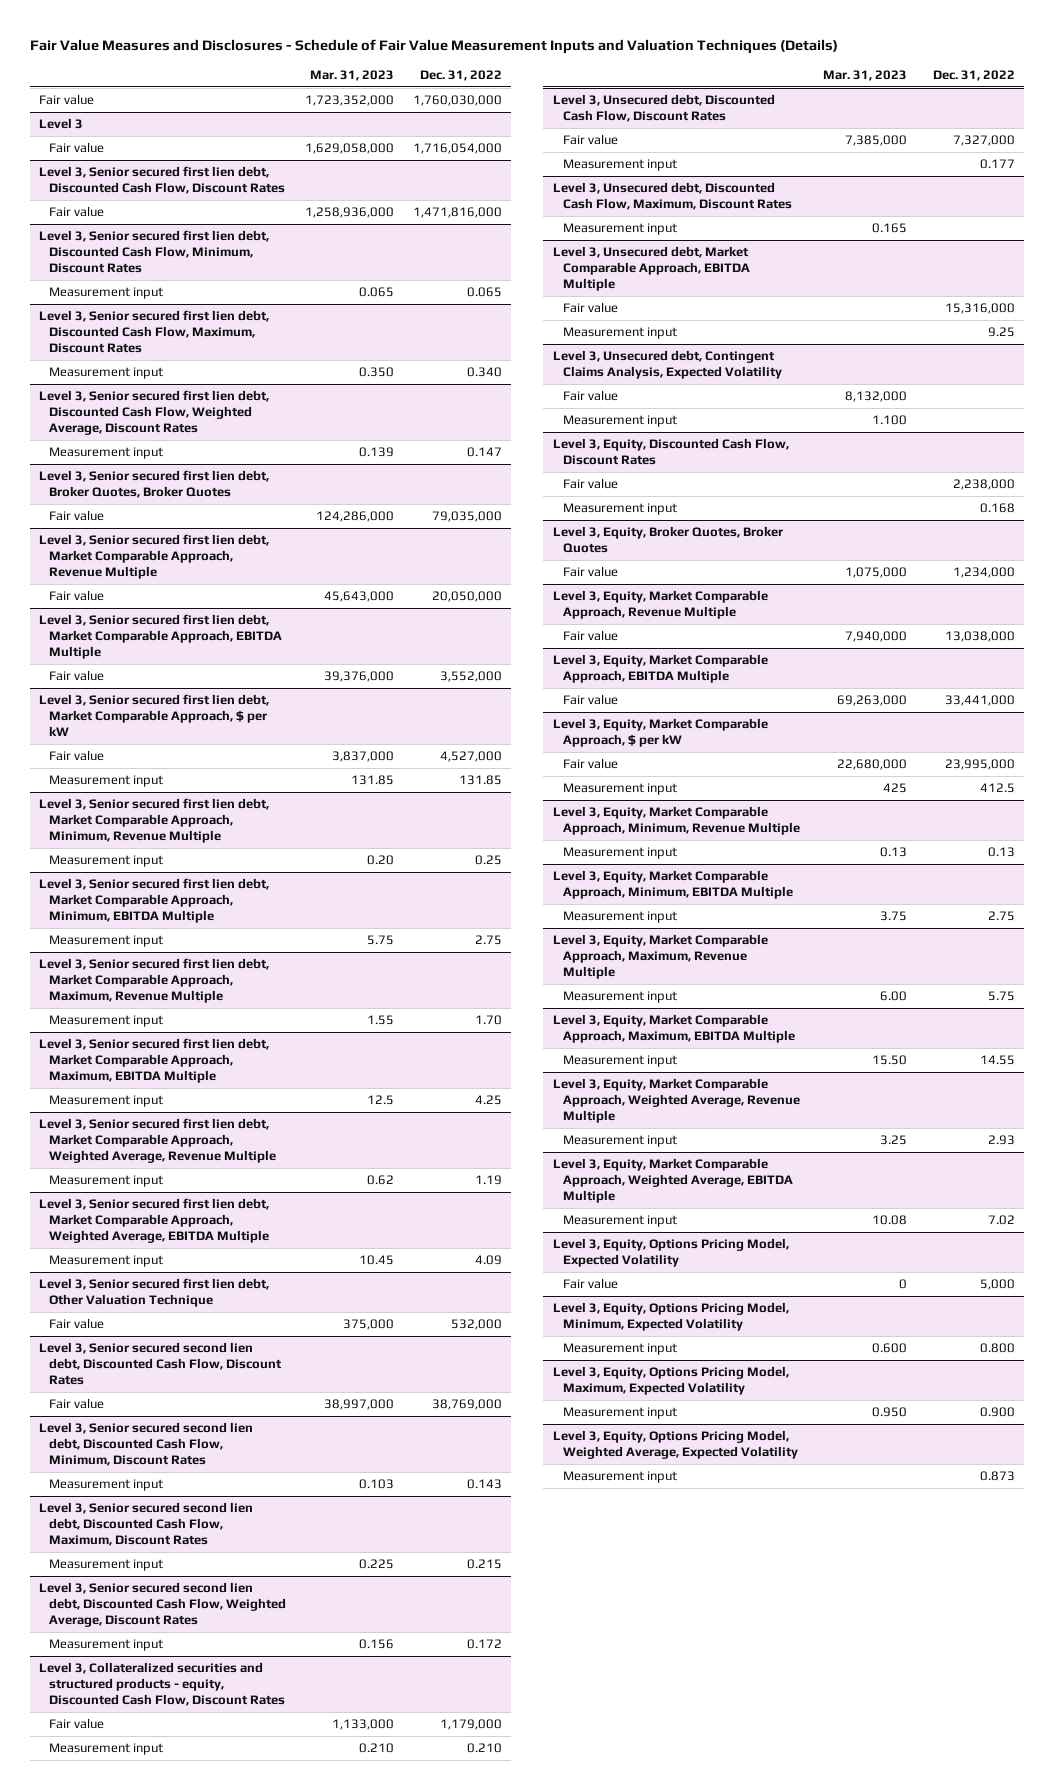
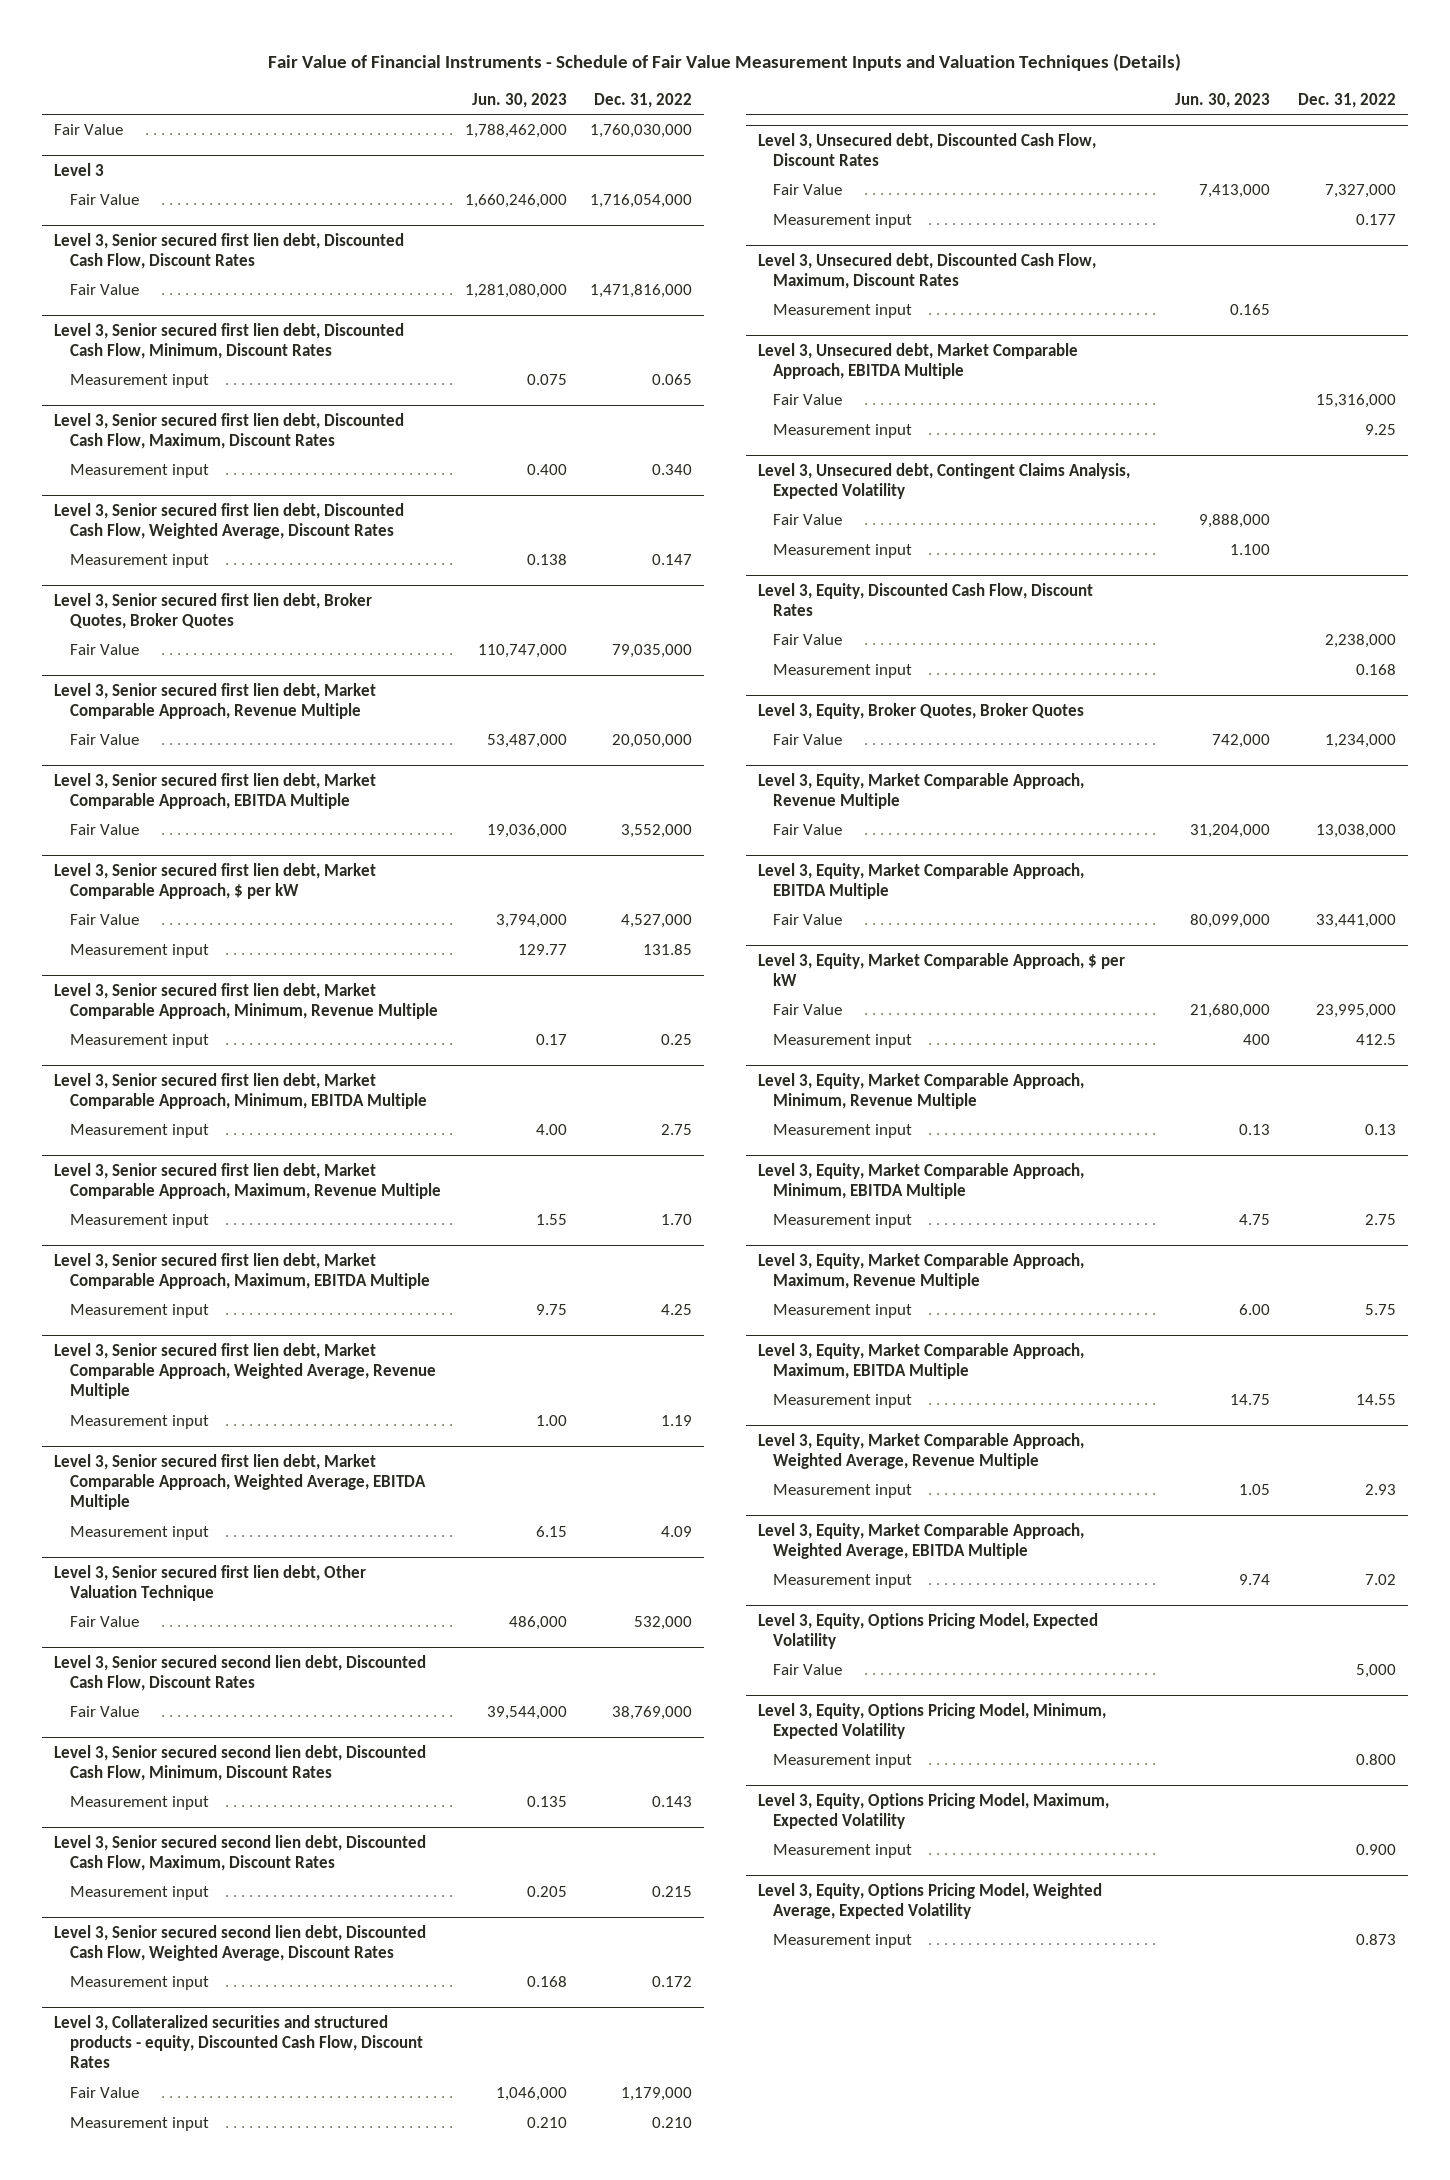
[29,38,838,54] Fair Value Measures and Disclosures - Schedule of Fair Value Measurement Inputs and Valuation Techniques (Details) -> [268,52,1182,71] Fair Value of Financial Instruments - Schedule of Fair Value Measurement Inputs and Valuation Techniques (Details)
[310,69,395,81] Mar. 31, 2023 -> none
none -> [471,92,567,108] Jun. 30, 2023
[39,94,95,106] Fair value -> [53,124,123,136] Fair Value
[49,142,105,154] Fair value -> [69,194,139,206] Fair Value
[49,206,105,218] Fair value -> [69,284,139,296] Fair Value
[49,510,105,522] Fair value -> [69,644,139,656] Fair Value
[49,590,105,602] Fair value -> [69,734,139,746] Fair Value
[49,670,105,682] Fair value -> [69,824,139,836] Fair Value
[49,750,105,762] Fair value -> [69,914,139,926] Fair Value
[49,1318,105,1330] Fair value -> [69,1616,139,1628] Fair Value
[49,1398,105,1410] Fair value -> [69,1706,139,1718] Fair Value
[49,1718,105,1730] Fair value -> [69,2087,139,2099] Fair Value
[562,134,618,146] Fair value -> [773,184,843,196] Fair Value
[562,302,618,314] Fair value -> [773,394,843,406] Fair Value
[562,390,618,402] Fair value -> [773,514,843,526] Fair Value
[562,478,618,490] Fair value -> [773,634,843,646] Fair Value
[562,566,618,578] Fair value -> [773,734,843,746] Fair Value
[562,630,618,642] Fair value -> [773,824,843,836] Fair Value
[562,694,618,706] Fair value -> [773,914,843,926] Fair Value
[562,758,618,770] Fair value -> [773,1004,843,1016] Fair Value
[562,1278,618,1290] Fair value -> [773,1664,843,1676] Fair Value

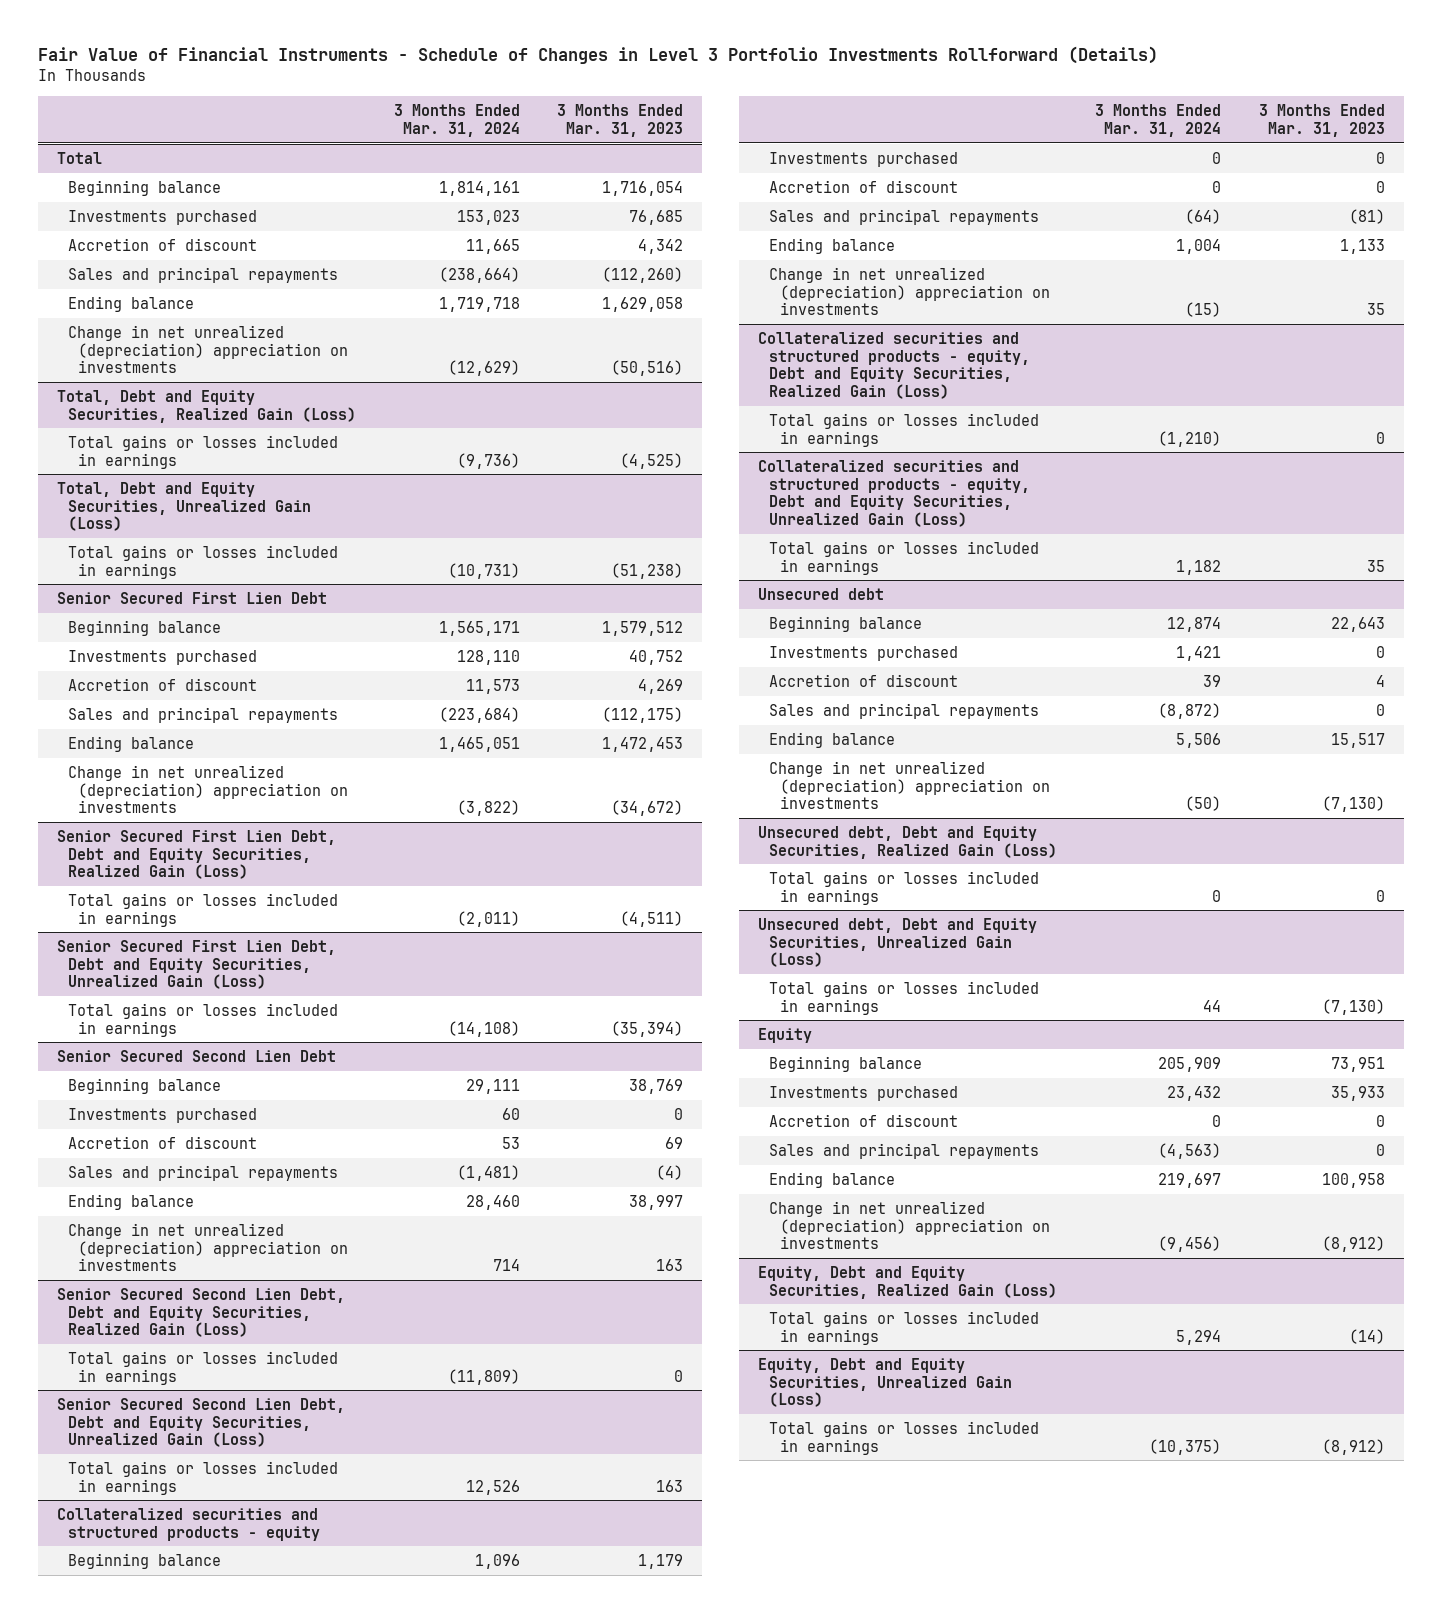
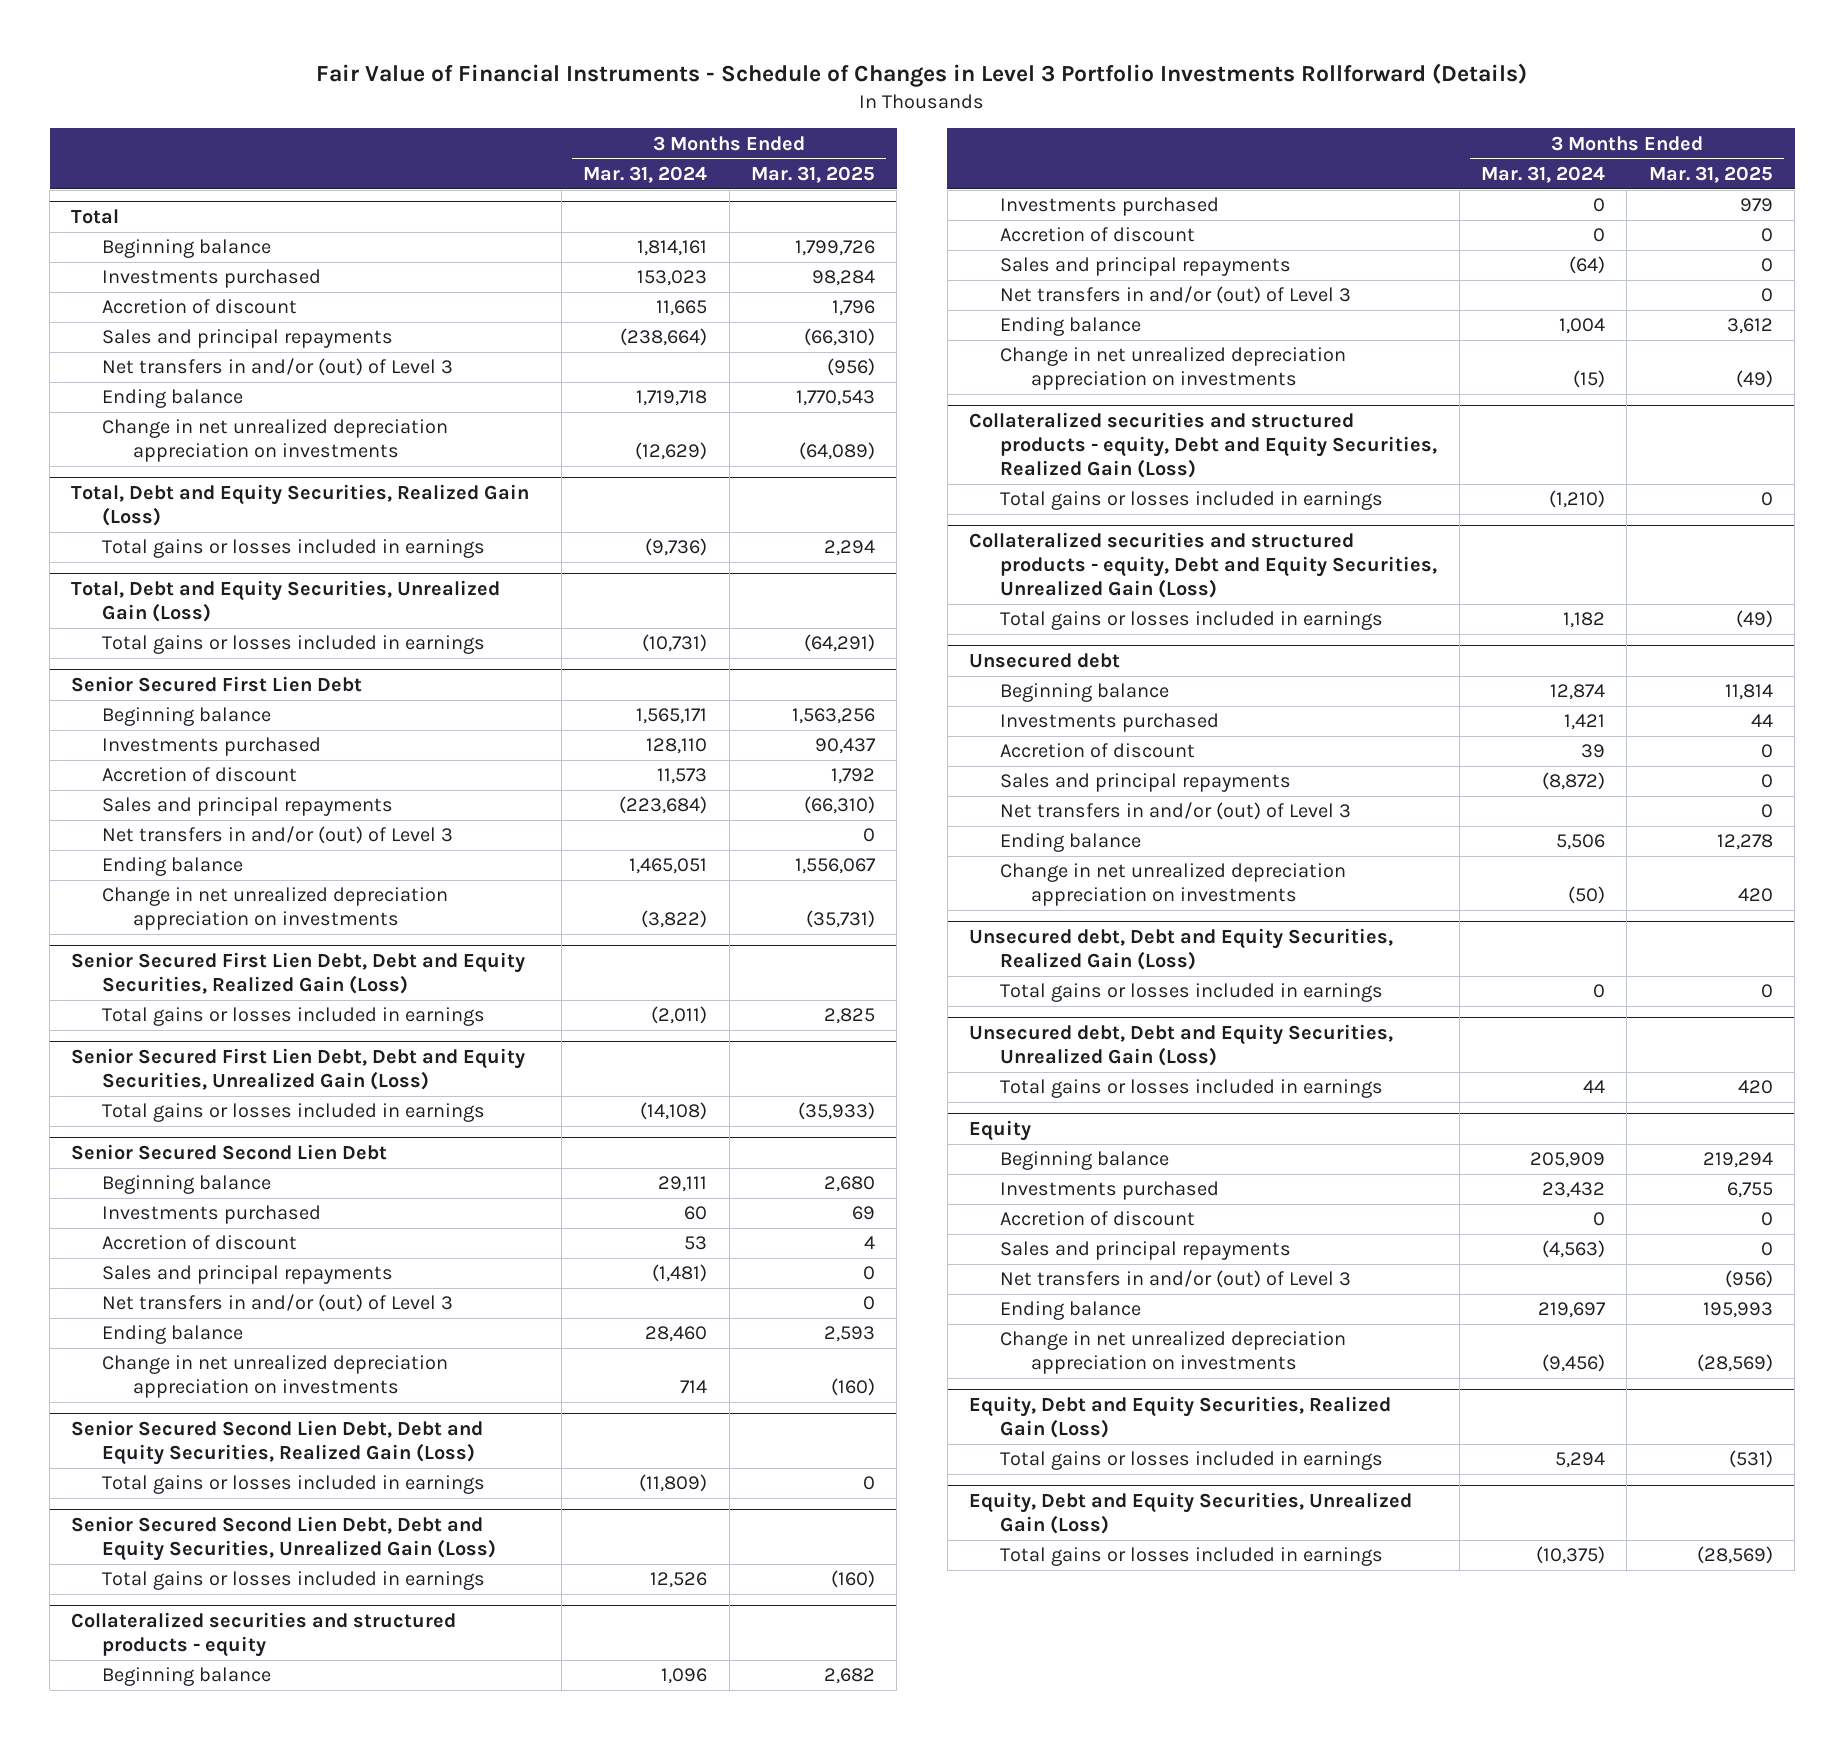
[557,103,684,137] 3 Months Ended Mar. 31, 2023 -> none
none -> [751,165,876,183] Mar. 31, 2025
none -> [102,358,454,377] Net transfers in and/or (out) of Level 3
[67,324,349,374] Change in net unrealized (depreciation) appreciation on investments -> [102,419,449,463] Change in net unrealized depreciation appreciation on investments
none -> [102,826,454,845] Net transfers in and/or (out) of Level 3
[67,764,349,814] Change in net unrealized (depreciation) appreciation on investments -> [102,887,449,931] Change in net unrealized depreciation appreciation on investments
none -> [102,1294,454,1313] Net transfers in and/or (out) of Level 3
[67,1222,349,1272] Change in net unrealized (depreciation) appreciation on investments -> [102,1355,449,1399] Change in net unrealized depreciation appreciation on investments
none -> [1000,286,1352,305] Net transfers in and/or (out) of Level 3
[769,266,1050,316] Change in net unrealized (depreciation) appreciation on investments -> [1000,347,1347,391] Change in net unrealized depreciation appreciation on investments
none -> [1000,802,1352,821] Net transfers in and/or (out) of Level 3
[769,760,1050,810] Change in net unrealized (depreciation) appreciation on investments -> [1000,863,1347,907] Change in net unrealized depreciation appreciation on investments
none -> [1000,1270,1352,1289] Net transfers in and/or (out) of Level 3
[769,1200,1050,1250] Change in net unrealized (depreciation) appreciation on investments -> [1000,1331,1347,1375] Change in net unrealized depreciation appreciation on investments

